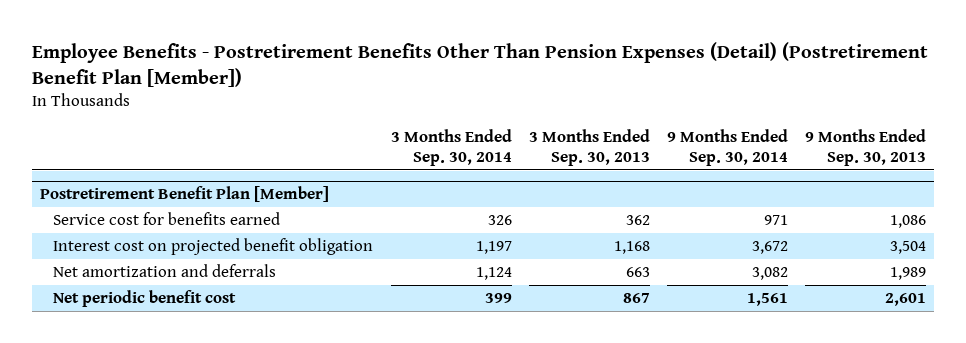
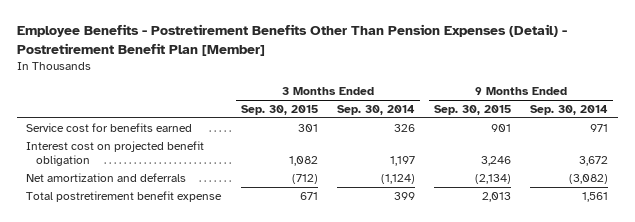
[31,41,928,87] Employee Benefits - Postretirement Benefits Other Than Pension Expenses (Detail) (Postretirement Benefit Plan [Member]) -> [16,24,567,57] Employee Benefits - Postretirement Benefits Other Than Pension Expenses (Detail) - Postretirement Benefit Plan [Member]
[528,128,650,166] 3 Months Ended Sep. 30, 2013 -> none
[804,128,926,166] 9 Months Ended Sep. 30, 2013 -> none
none -> [240,105,318,116] Sep. 30, 2015
none -> [434,105,512,116] Sep. 30, 2015
[40,186,330,203] Postretirement Benefit Plan [Member] -> none
[475,267,512,281] 1,124 -> [380,173,415,184] (1,124)
[751,267,788,281] 3,082 -> [569,173,609,184] (3,082)
[53,290,237,308] Net periodic benefit cost -> [26,190,223,202] Total postretirement benefit expense

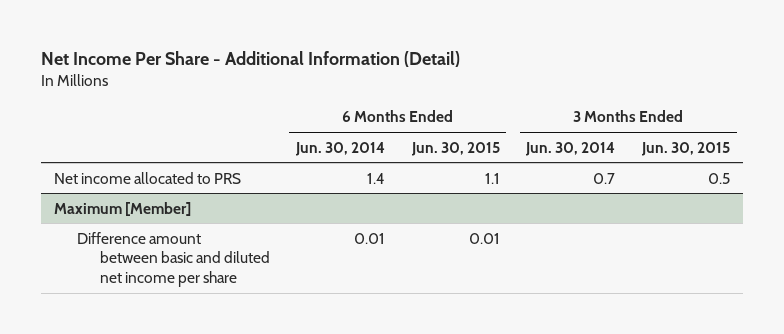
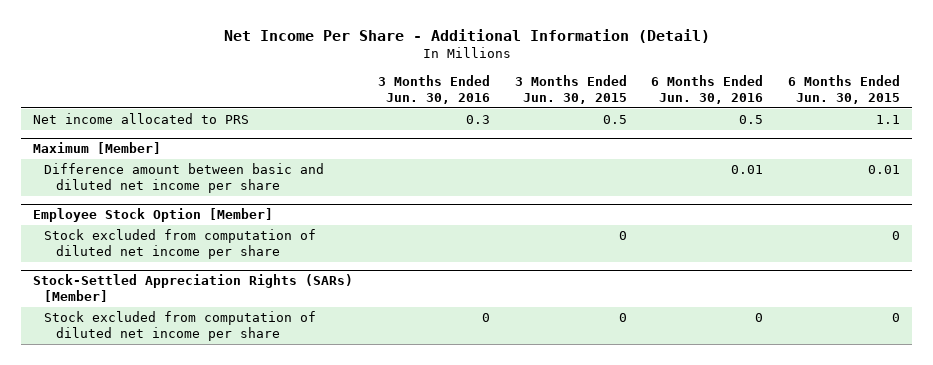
[295,141,386,156] Jun. 30, 2014 -> none
[525,141,616,156] Jun. 30, 2014 -> none
none -> [377,74,490,104] 3 Months Ended Jun. 30, 2016
none -> [651,74,764,104] 6 Months Ended Jun. 30, 2016
none -> [33,208,274,223] Employee Stock Option [Member]
none -> [44,228,317,260] Stock excluded from computation of diluted net income per share
none -> [33,274,354,303] Stock-Settled Appreciation Rights (SARs) [Member]
none -> [44,310,317,342] Stock excluded from computation of diluted net income per share

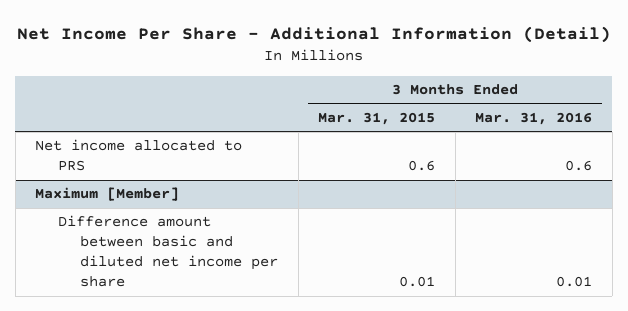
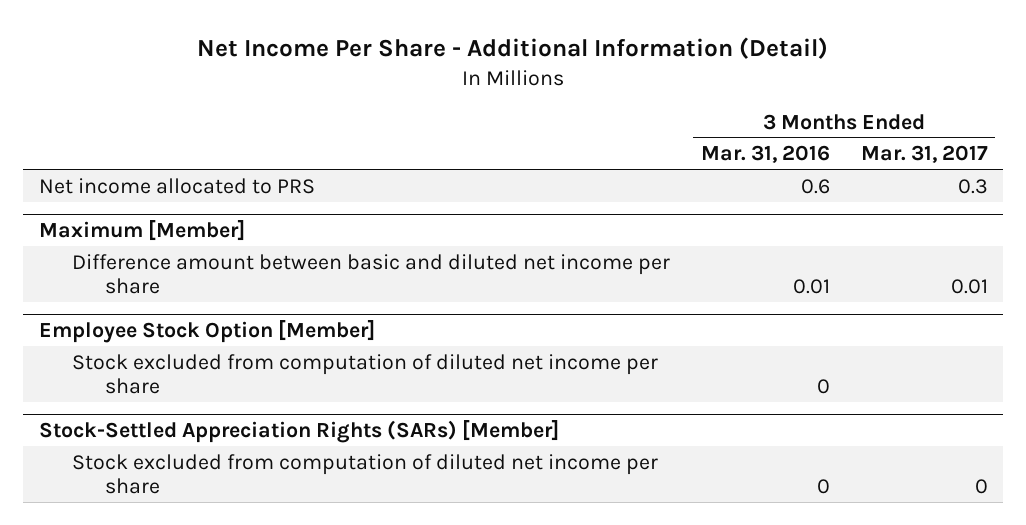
[318,111,436,125] Mar. 31, 2015 -> none
none -> [860,145,988,164] Mar. 31, 2017
none -> [38,319,375,343] Employee Stock Option [Member]
none -> [71,353,658,395] Stock excluded from computation of diluted net income per share
none -> [38,419,559,443] Stock-Settled Appreciation Rights (SARs) [Member]
none -> [71,453,658,495] Stock excluded from computation of diluted net income per share

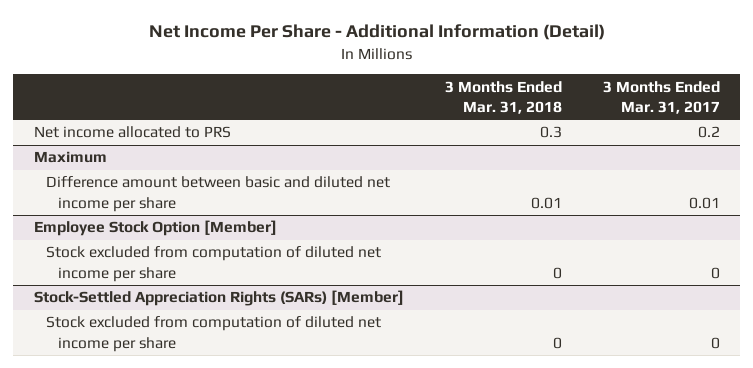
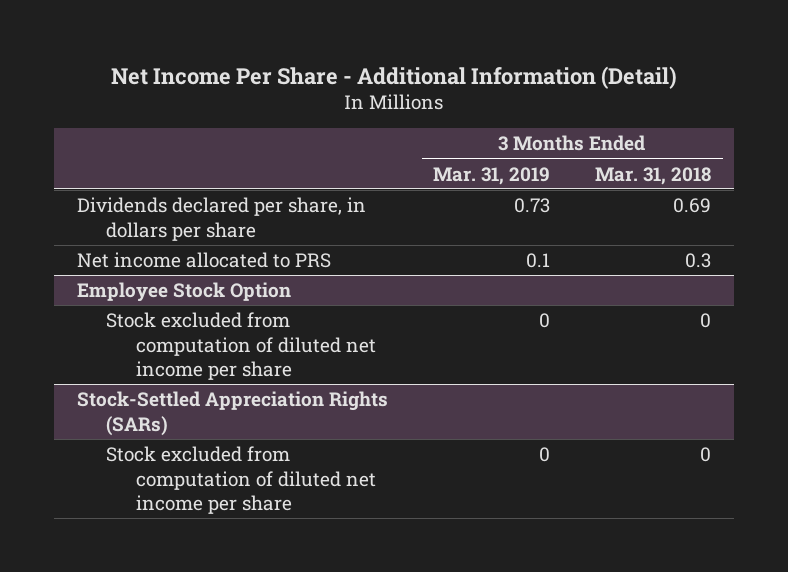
[602,80,720,115] 3 Months Ended Mar. 31, 2017 -> none
none -> [433,166,551,185] Mar. 31, 2019
none -> [76,196,366,241] Dividends declared per share, in dollars per share
[33,151,107,164] Maximum -> none
[45,176,390,212] Difference amount between basic and diluted net income per share -> none
[33,220,277,237] Employee Stock Option [Member] -> [76,281,291,302] Employee Stock Option
[33,290,404,307] Stock-Settled Appreciation Rights (SARs) [Member] -> [76,390,388,436] Stock-Settled Appreciation Rights (SARs)

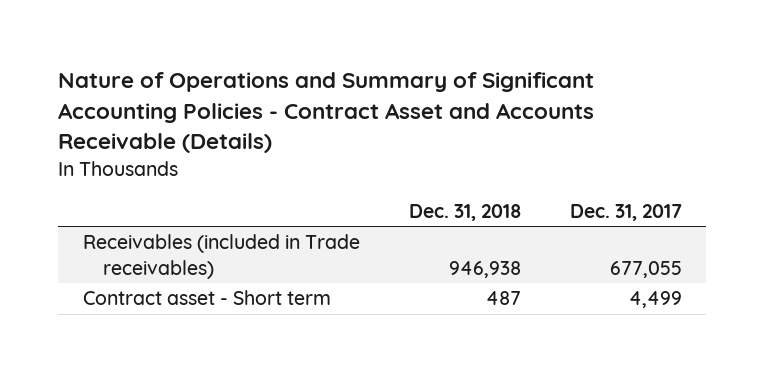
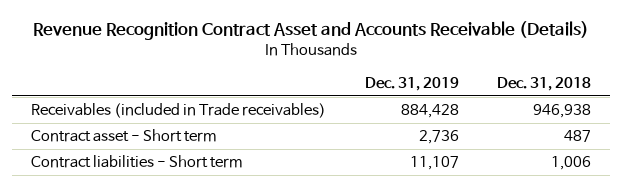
[57,72,594,154] Nature of Operations and Summary of Significant Accounting Policies - Contract Asset and Accounts Receivable (Details) -> [33,21,590,41] Revenue Recognition Contract Asset and Accounts Receivable (Details)
[569,203,682,221] Dec. 31, 2017 -> none
none -> [364,77,459,92] Dec. 31, 2019
none -> [31,155,243,169] Contract liabilities - Short term

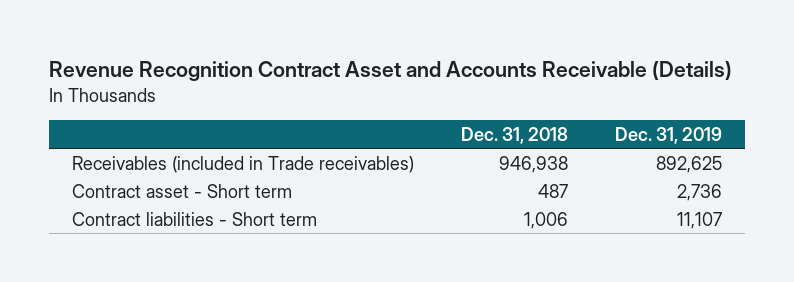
[400,104,459,119] 884,428 -> [655,155,722,173] 892,625

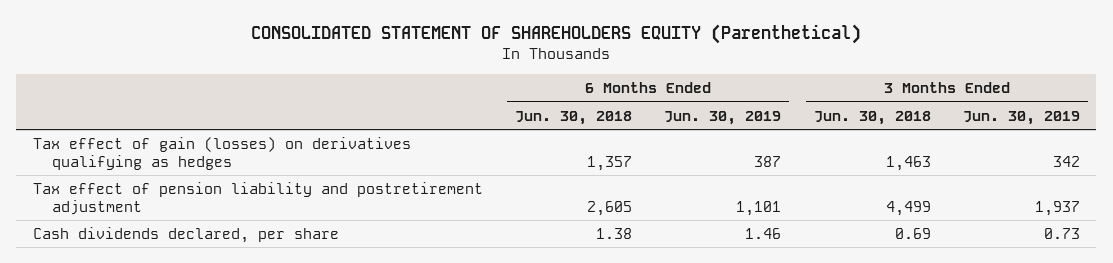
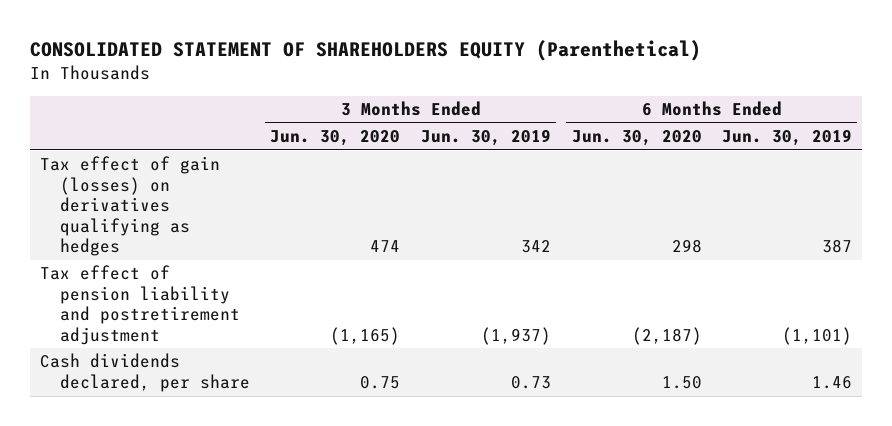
[514,110,632,125] Jun. 30, 2018 -> none
[813,110,931,125] Jun. 30, 2018 -> none
none -> [270,130,401,147] Jun. 30, 2020
none -> [571,130,702,147] Jun. 30, 2020
[736,200,782,216] 1,101 -> [782,326,853,345] (1,101)
[1035,200,1081,216] 1,937 -> [481,326,552,345] (1,937)

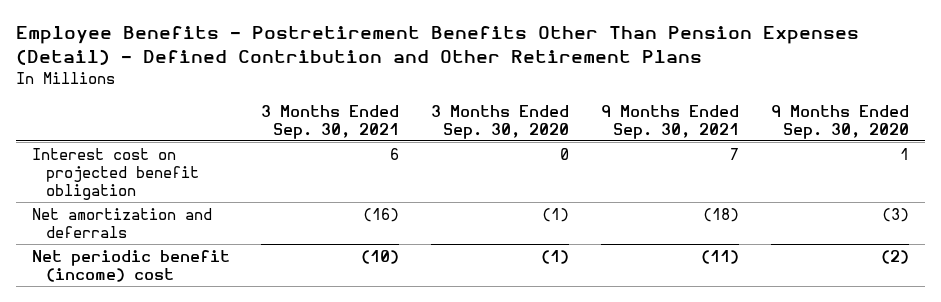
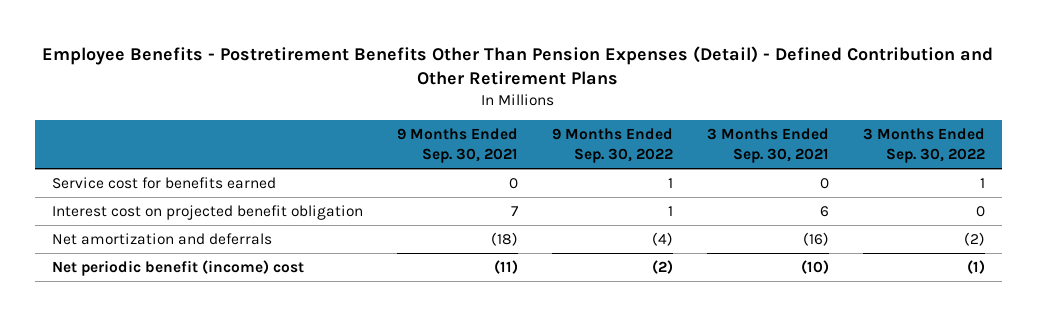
[431,104,570,139] 3 Months Ended Sep. 30, 2020 -> none
[770,104,909,139] 9 Months Ended Sep. 30, 2020 -> none
none -> [551,128,673,164] 9 Months Ended Sep. 30, 2022
none -> [862,128,985,164] 3 Months Ended Sep. 30, 2022
none -> [52,176,277,189] Service cost for benefits earned

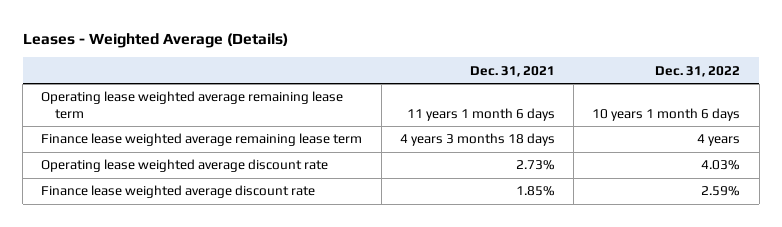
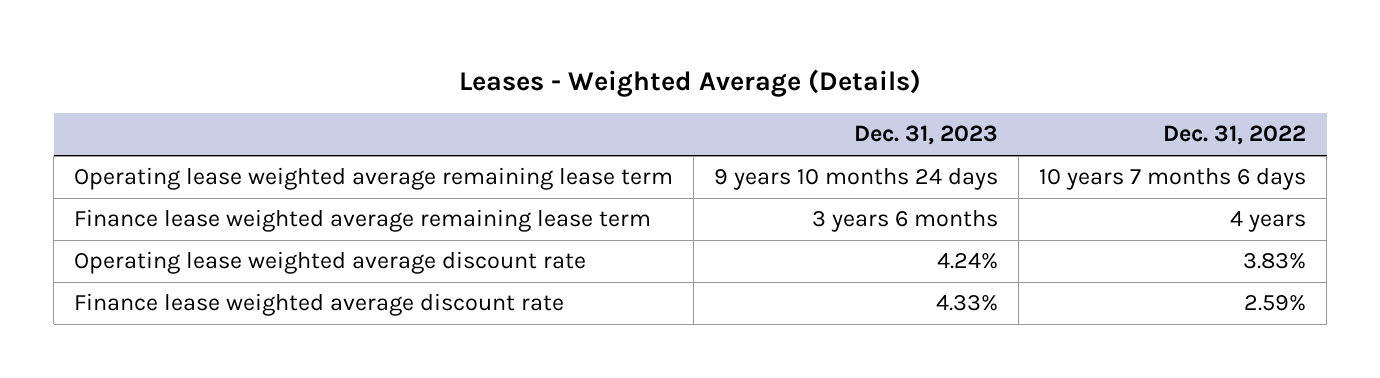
[469,65,555,77] Dec. 31, 2021 -> none
none -> [854,125,999,146] Dec. 31, 2023
[592,107,741,121] 10 years 1 month 6 days -> [1039,167,1307,191] 10 years 7 months 6 days
[701,160,741,171] 4.03% -> [1243,253,1307,270] 3.83%

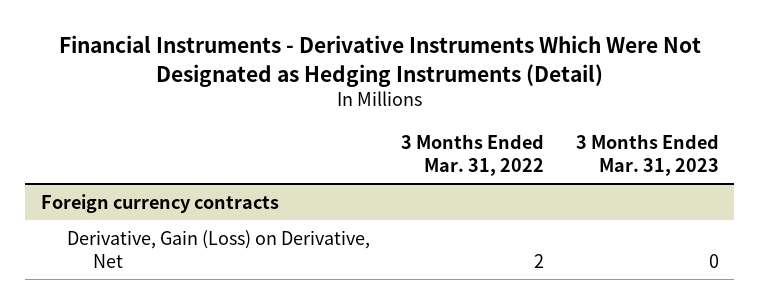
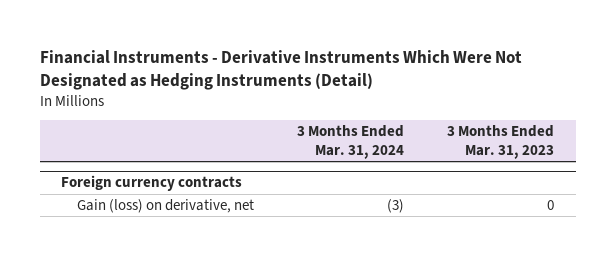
[401,133,545,176] 3 Months Ended Mar. 31, 2022 -> none
none -> [297,125,405,159] 3 Months Ended Mar. 31, 2024
[66,229,370,268] Derivative, Gain (Loss) on Derivative, Net -> [76,199,254,214] Gain (loss) on derivative, net

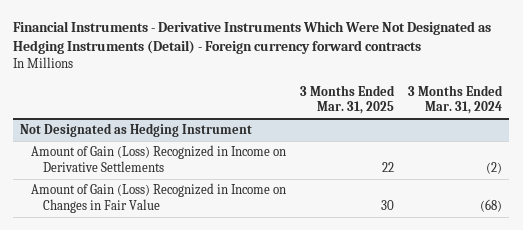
[39,49,522,90] Financial Instruments - Derivative Instruments Which Were Not Designated as Hedging Instruments (Detail) -> [13,21,492,55] Financial Instruments - Derivative Instruments Which Were Not Designated as Hedging Instruments (Detail) - Foreign currency forward contracts
[447,125,555,159] 3 Months Ended Mar. 31, 2023 -> none
none -> [300,84,396,115] 3 Months Ended Mar. 31, 2025
[61,175,243,192] Foreign currency contracts -> [20,123,253,138] Not Designated as Hedging Instrument
[76,199,254,214] Gain (loss) on derivative, net -> [31,145,287,172] Amount of Gain (Loss) Recognized in Income on Derivative Settlements
[387,199,405,214] (3) -> [486,161,503,174] (2)
none -> [31,183,287,213] Amount of Gain (Loss) Recognized in Income on Changes in Fair Value

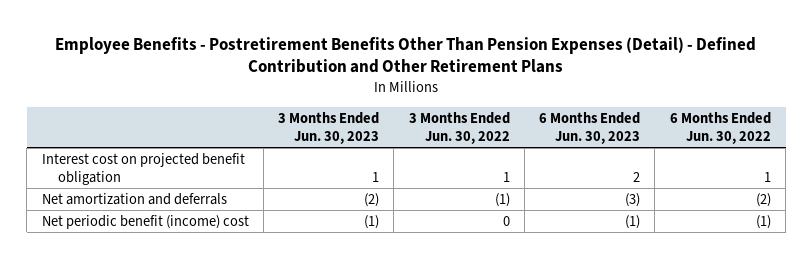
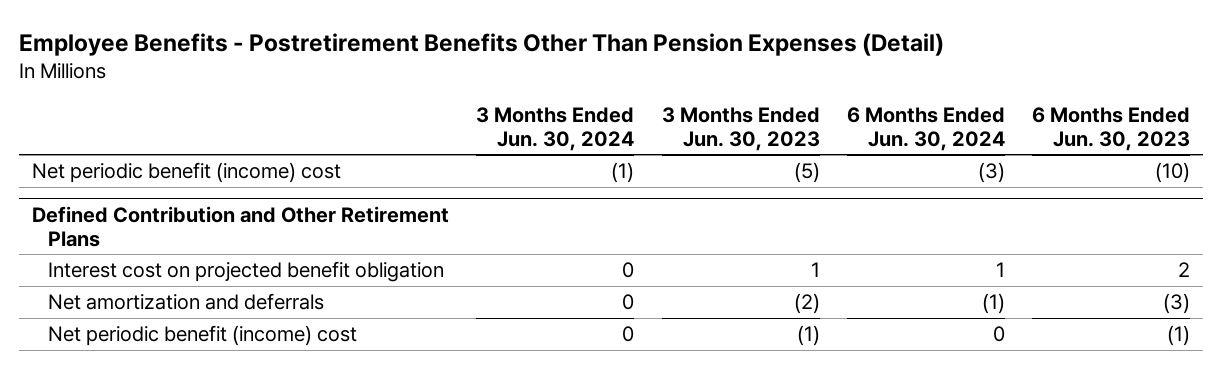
[55,36,757,74] Employee Benefits - Postretirement Benefits Other Than Pension Expenses (Detail) - Defined Contribution and Other Retirement Plans -> [18,32,944,56] Employee Benefits - Postretirement Benefits Other Than Pension Expenses (Detail)
[408,111,510,144] 3 Months Ended Jun. 30, 2022 -> none
[669,111,771,144] 6 Months Ended Jun. 30, 2022 -> none
none -> [476,107,635,151] 3 Months Ended Jun. 30, 2024
none -> [846,107,1005,151] 6 Months Ended Jun. 30, 2024
none -> [32,162,342,184] Net periodic benefit (income) cost
none -> [32,206,450,247] Defined Contribution and Other Retirement Plans

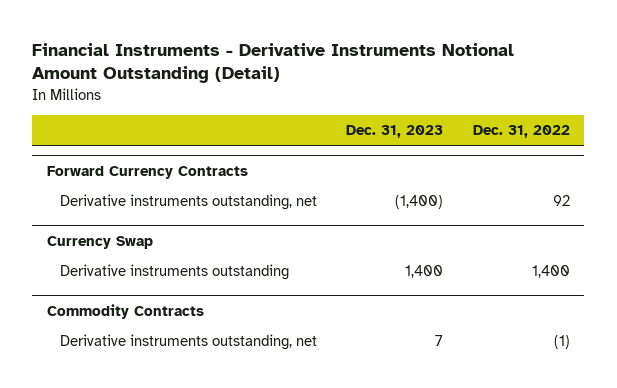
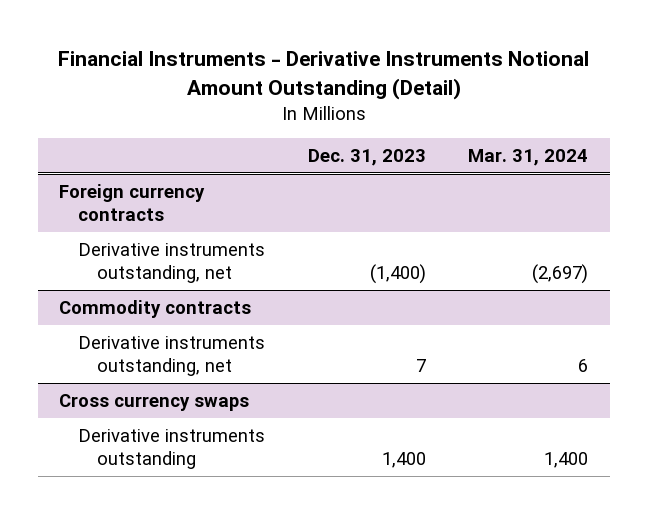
[472,124,570,138] Dec. 31, 2022 -> none
none -> [468,148,589,166] Mar. 31, 2024
[47,166,249,180] Forward Currency Contracts -> [59,183,206,222] Foreign currency contracts
[47,236,154,250] Currency Swap -> none
[59,264,289,281] Derivative instruments outstanding -> none
[47,304,205,320] Commodity Contracts -> [59,299,252,318] Commodity contracts
none -> [59,393,250,411] Cross currency swaps
none -> [78,428,266,470] Derivative instruments outstanding

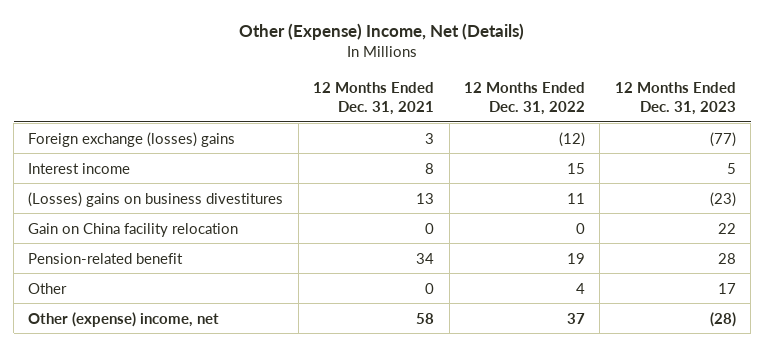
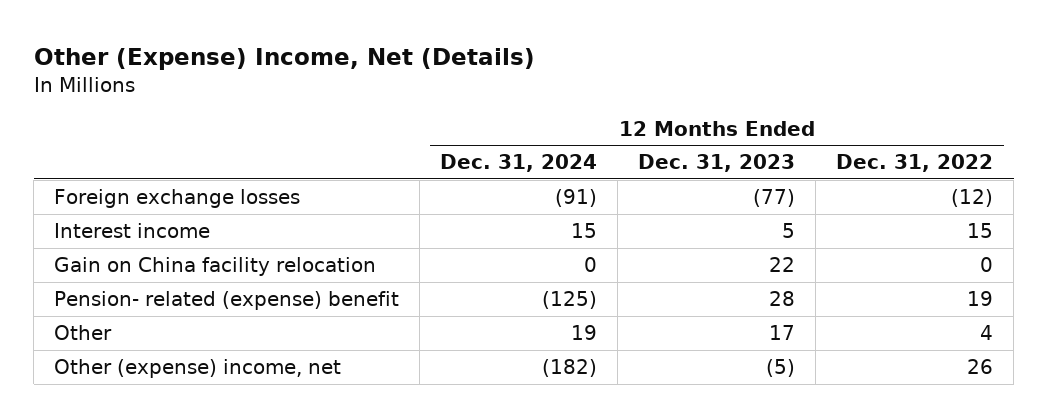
[313,81,435,115] 12 Months Ended Dec. 31, 2021 -> none
none -> [440,154,598,173] Dec. 31, 2024
[28,131,236,147] Foreign exchange (losses) gains -> [54,189,301,209] Foreign exchange losses
[28,191,284,207] (Losses) gains on business divestitures -> none
[28,252,184,264] Pension-related benefit -> [54,291,400,311] Pension- related (expense) benefit
[567,312,586,324] 37 -> [967,359,994,375] 26
[709,311,736,327] (28) -> [766,359,796,378] (5)

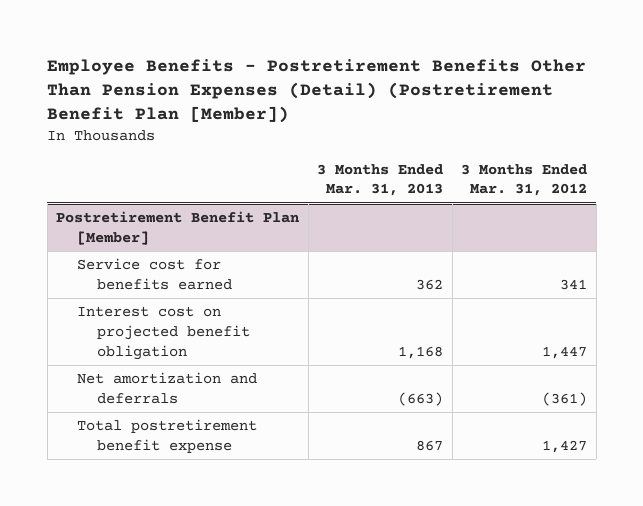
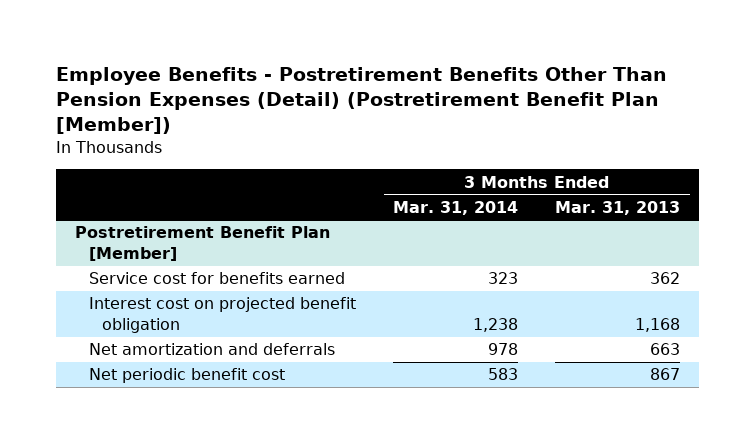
[461,163,588,197] 3 Months Ended Mar. 31, 2012 -> none
none -> [392,200,518,215] Mar. 31, 2014
[398,391,444,406] (663) -> [650,343,681,356] 663
[76,419,257,453] Total postretirement benefit expense -> [88,368,285,384] Net periodic benefit cost

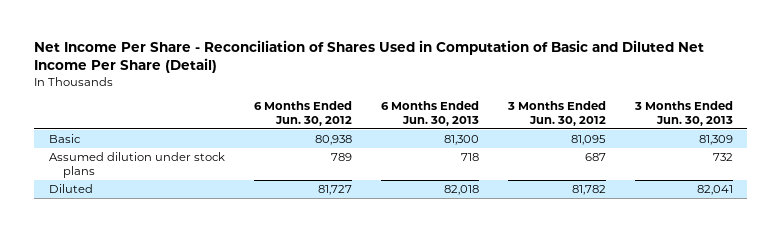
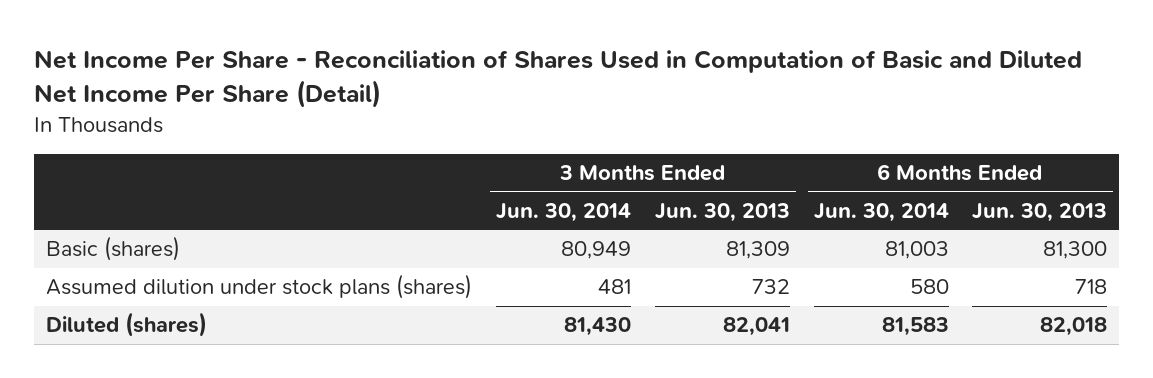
[253,101,352,126] 6 Months Ended Jun. 30, 2012 -> none
[506,101,606,126] 3 Months Ended Jun. 30, 2012 -> none
none -> [495,202,631,222] Jun. 30, 2014
none -> [813,202,949,222] Jun. 30, 2014
[48,134,81,144] Basic -> [45,236,180,262] Basic (shares)
[48,152,225,178] Assumed dilution under stock plans -> [45,274,472,300] Assumed dilution under stock plans (shares)
[48,184,93,194] Diluted -> [45,312,207,338] Diluted (shares)

